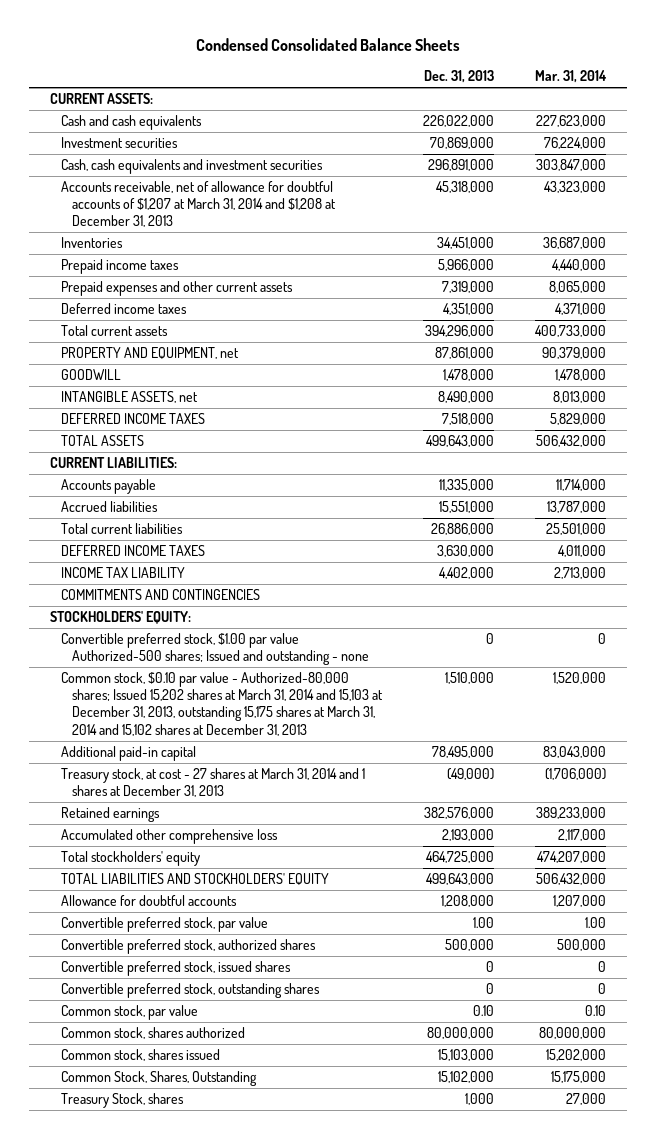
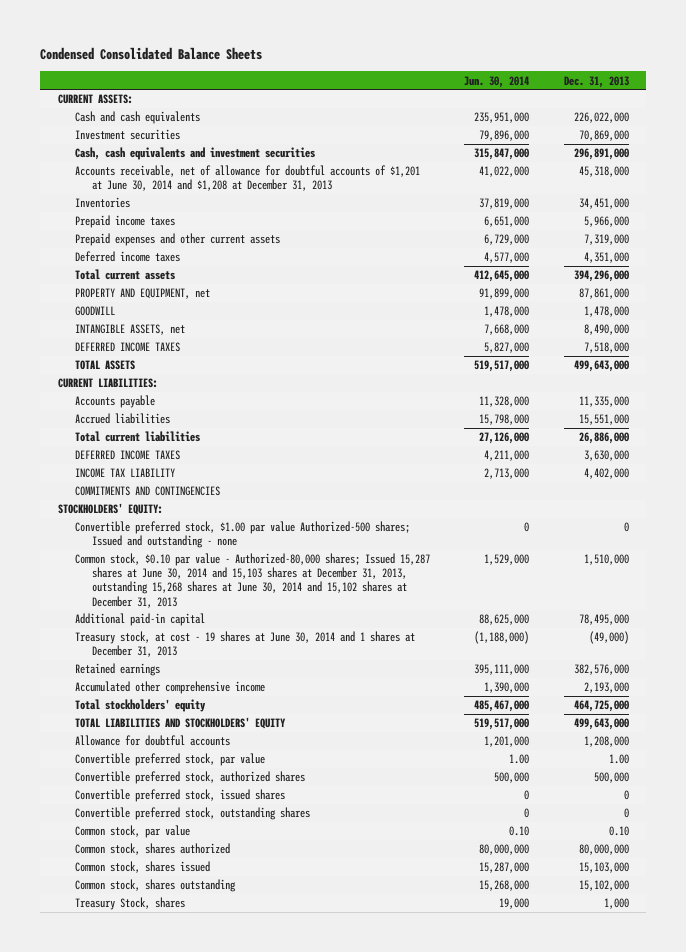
[535,70,608,84] Mar. 31, 2014 -> none
none -> [464,75,530,88] Jun. 30, 2014
[60,181,336,228] Accounts receivable, net of allowance for doubtful accounts of $1,207 at March 31, 2014 and $1,208 at December 31, 2013 -> [74,165,420,192] Accounts receivable, net of allowance for doubtful accounts of $1,201 at June 30, 2014 and $1,208 at December 31, 2013
[60,672,383,736] Common stock, $0.10 par value - Authorized-80,000 shares; Issued 15,202 shares at March 31, 2014 and 15,103 at December 31, 2013, outstanding 15,175 shares at March 31, 2014 and 15,102 shares at December 31, 2013 -> [74,553,430,608] Common stock, $0.10 par value - Authorized-80,000 shares; Issued 15,287 shares at June 30, 2014 and 15,103 shares at December 31, 2013, outstanding 15,268 shares at June 30, 2014 and 15,102 shares at December 31, 2013
[60,768,365,798] Treasury stock, at cost - 27 shares at March 31, 2014 and 1 shares at December 31, 2013 -> [74,631,415,658] Treasury stock, at cost - 19 shares at June 30, 2014 and 1 shares at December 31, 2013
[60,829,278,845] Accumulated other comprehensive loss -> [74,681,265,695] Accumulated other comprehensive income
[60,1071,257,1087] Common Stock, Shares, Outstanding -> [74,879,236,893] Common stock, shares outstanding

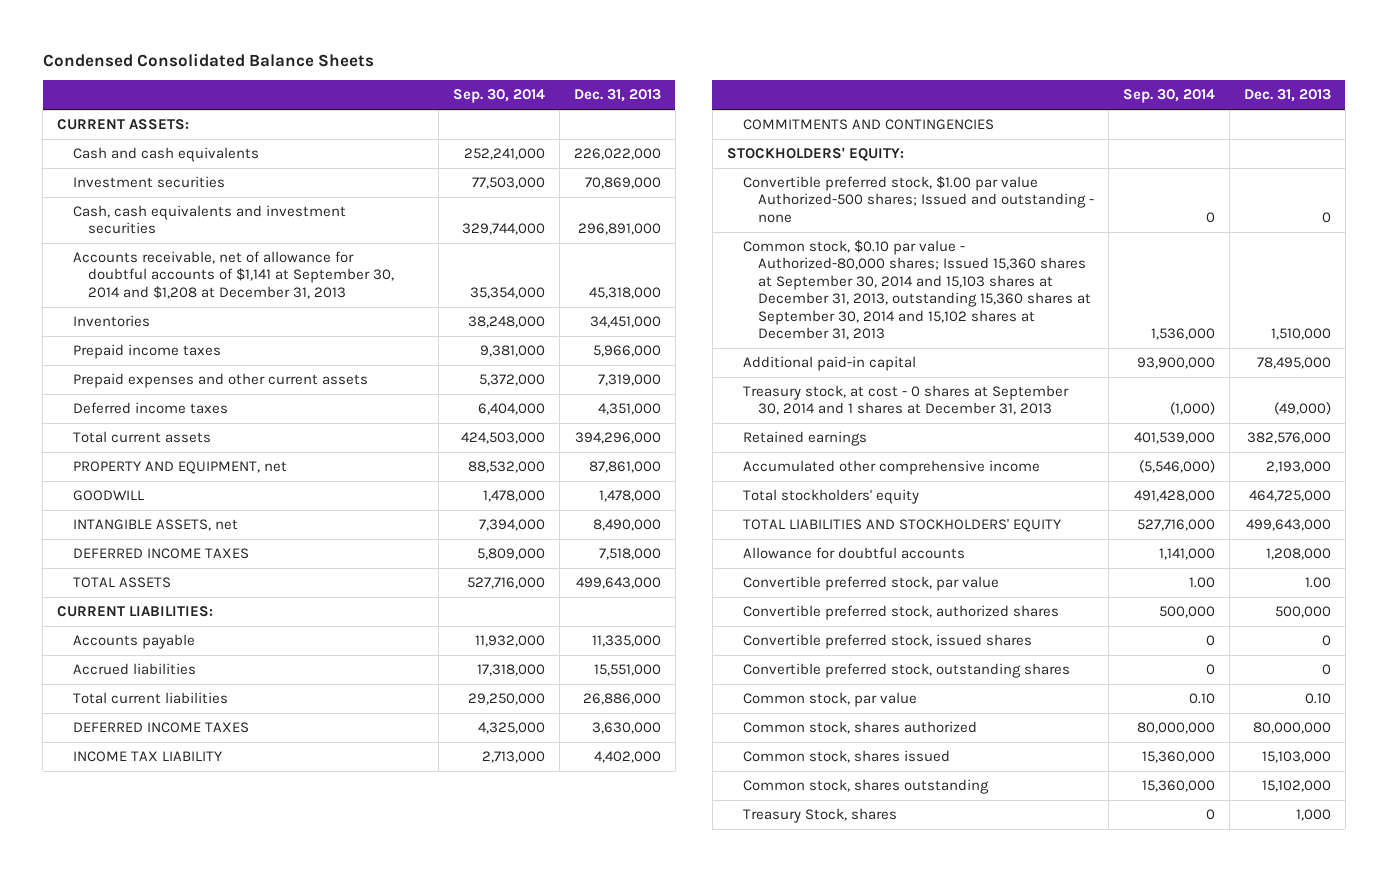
[464,75,530,88] Jun. 30, 2014 -> none
none -> [453,89,546,104] Sep. 30, 2014
[74,165,420,192] Accounts receivable, net of allowance for doubtful accounts of $1,201 at June 30, 2014 and $1,208 at December 31, 2013 -> [72,250,395,299] Accounts receivable, net of allowance for doubtful accounts of $1,141 at September 30, 2014 and $1,208 at December 31, 2013
[74,553,430,608] Common stock, $0.10 par value - Authorized-80,000 shares; Issued 15,287 shares at June 30, 2014 and 15,103 shares at December 31, 2013, outstanding 15,268 shares at June 30, 2014 and 15,102 shares at December 31, 2013 -> [742,239,1092,341] Common stock, $0.10 par value - Authorized-80,000 shares; Issued 15,360 shares at September 30, 2014 and 15,103 shares at December 31, 2013, outstanding 15,360 shares at September 30, 2014 and 15,102 shares at December 31, 2013
[74,631,415,658] Treasury stock, at cost - 19 shares at June 30, 2014 and 1 shares at December 31, 2013 -> [742,384,1069,416] Treasury stock, at cost - 0 shares at September 30, 2014 and 1 shares at December 31, 2013

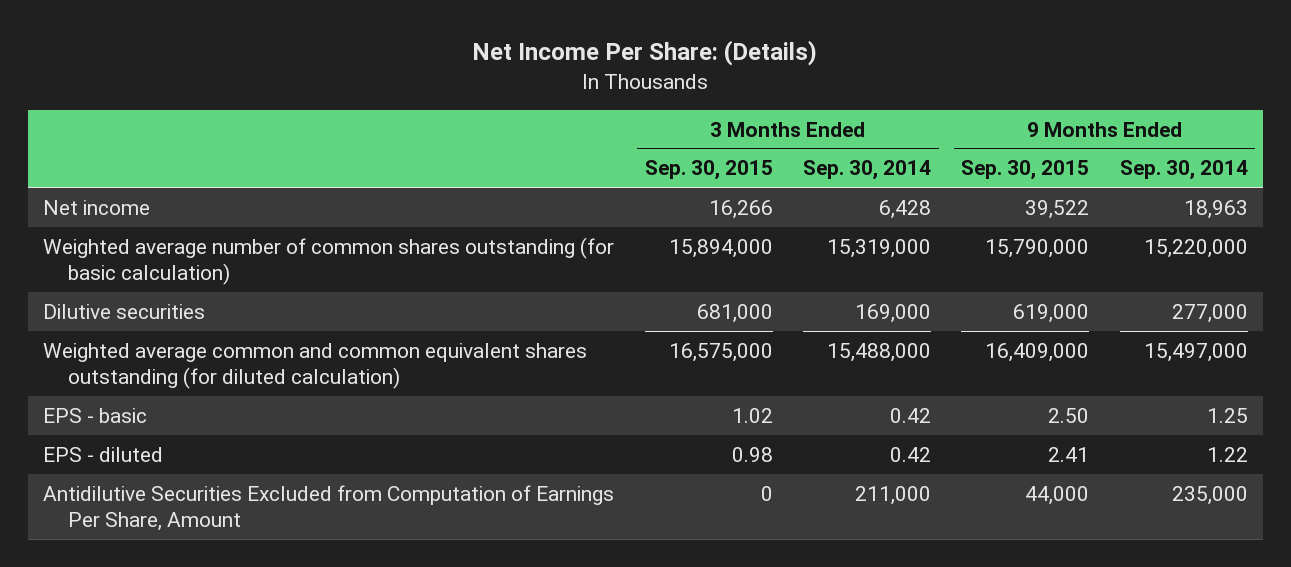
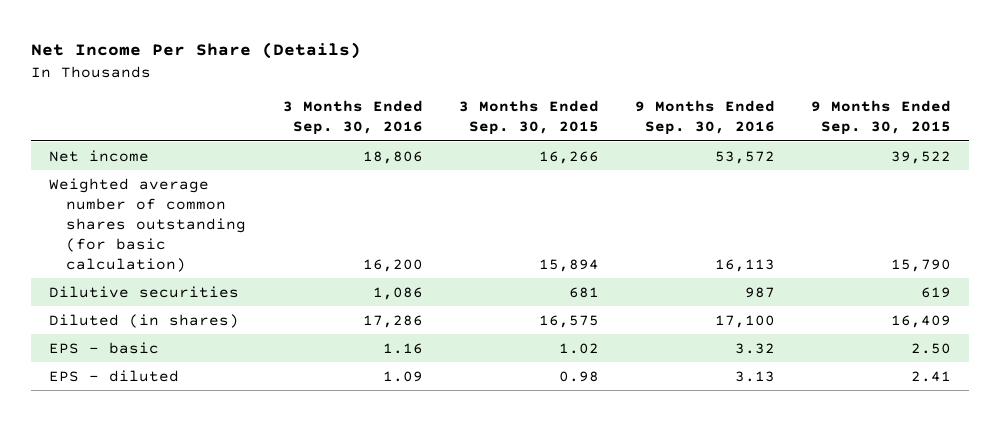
[472,40,818,67] Net Income Per Share: (Details) -> [30,42,361,60] Net Income Per Share (Details)
[802,160,931,181] Sep. 30, 2014 -> none
[1119,160,1248,181] Sep. 30, 2014 -> none
none -> [282,100,423,136] 3 Months Ended Sep. 30, 2016
none -> [634,100,775,136] 9 Months Ended Sep. 30, 2016
[43,342,588,390] Weighted average common and common equivalent shares outstanding (for diluted calculation) -> none
[668,238,773,258] 15,894,000 -> [538,259,599,273] 15,894
[985,238,1090,258] 15,790,000 -> [890,259,951,273] 15,790
[696,303,773,323] 681,000 -> [568,286,599,298] 681
[1013,303,1090,323] 619,000 -> [920,286,951,298] 619
none -> [48,313,239,328] Diluted (in shares)
[43,484,615,532] Antidilutive Securities Excluded from Computation of Earnings Per Share, Amount -> none

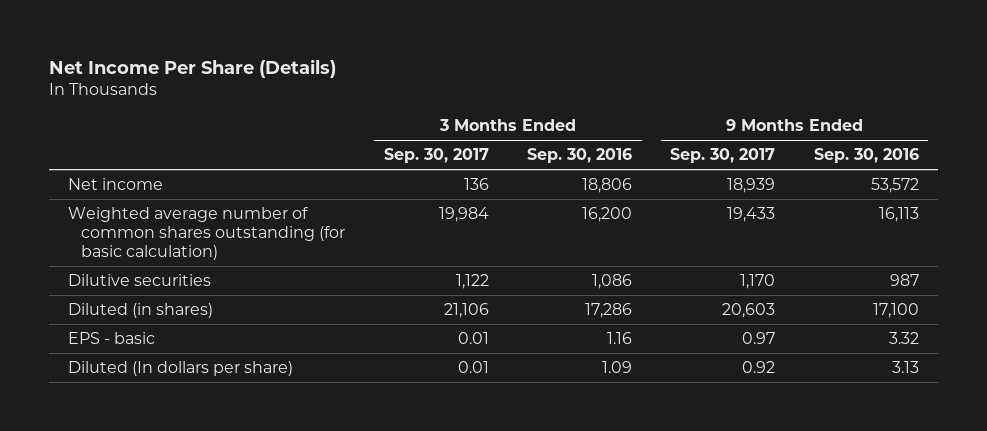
[458,100,599,136] 3 Months Ended Sep. 30, 2015 -> none
[810,100,951,136] 9 Months Ended Sep. 30, 2015 -> none
none -> [383,148,489,164] Sep. 30, 2017
none -> [670,148,776,164] Sep. 30, 2017
[48,369,179,382] EPS - diluted -> [68,361,294,377] Diluted (In dollars per share)

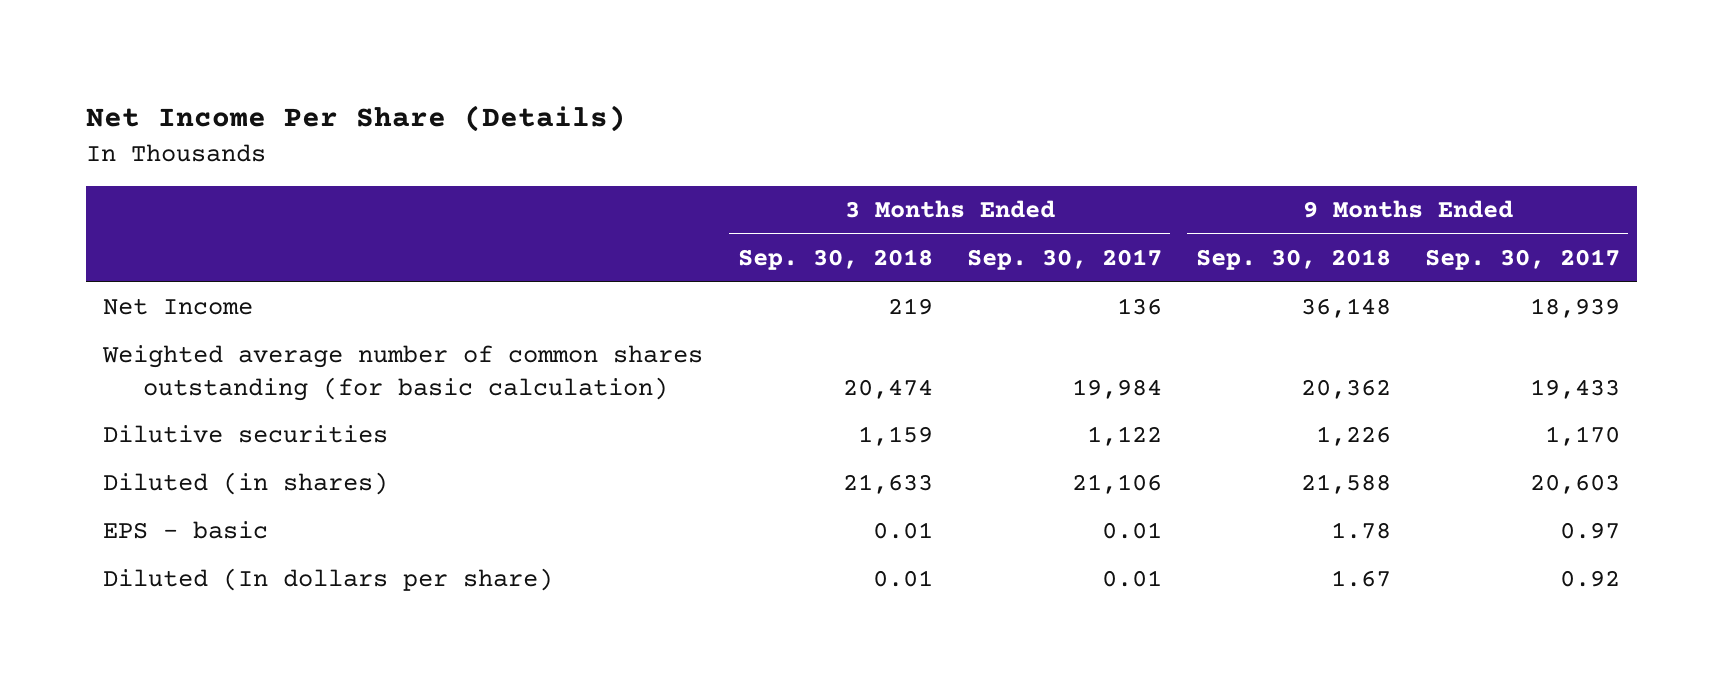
[526,148,632,164] Sep. 30, 2016 -> none
[813,148,919,164] Sep. 30, 2016 -> none
none -> [737,249,933,271] Sep. 30, 2018
none -> [1195,249,1391,271] Sep. 30, 2018
[68,178,164,191] Net income -> [103,298,254,316] Net Income

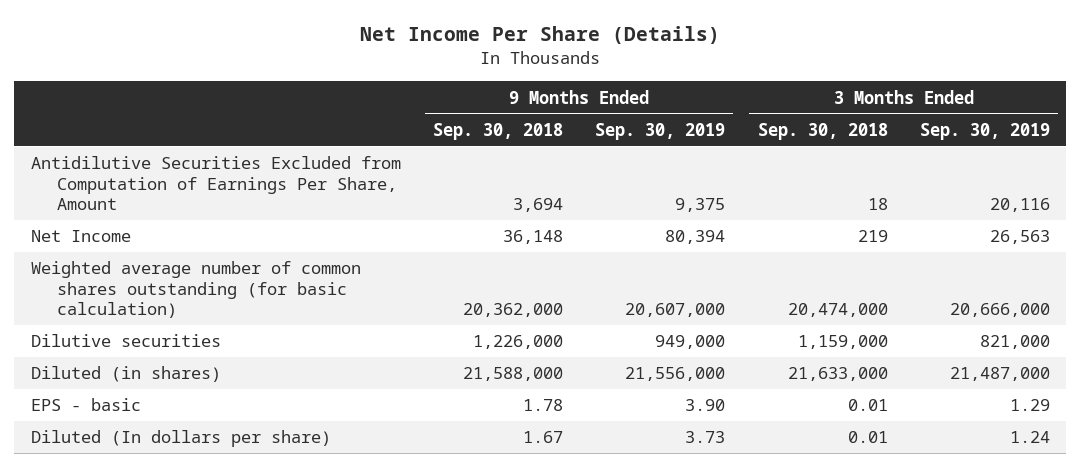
[966,249,1162,271] Sep. 30, 2017 -> none
[1424,249,1620,271] Sep. 30, 2017 -> none
none -> [595,122,726,140] Sep. 30, 2019
none -> [919,122,1050,140] Sep. 30, 2019
none -> [30,156,401,211] Antidilutive Securities Excluded from Computation of Earnings Per Share, Amount
[842,378,933,399] 20,474 -> [787,303,888,318] 20,474,000
[1300,378,1391,399] 20,362 -> [462,303,563,318] 20,362,000
[857,426,933,447] 1,159 -> [797,335,888,350] 1,159,000
[1315,426,1391,447] 1,226 -> [472,335,563,350] 1,226,000
[842,474,933,495] 21,633 -> [787,367,888,382] 21,633,000
[1300,474,1391,495] 21,588 -> [462,367,563,382] 21,588,000

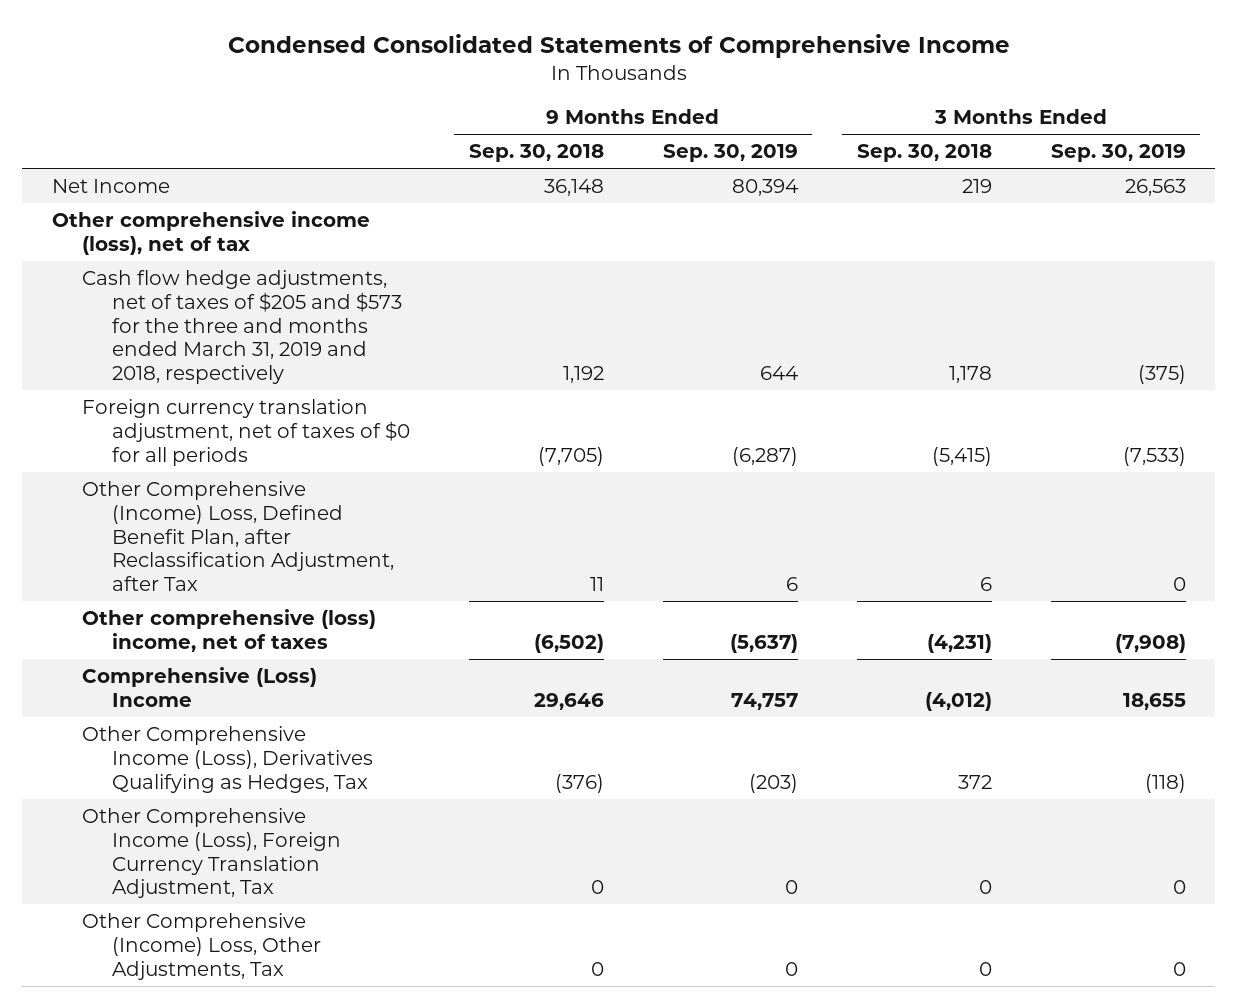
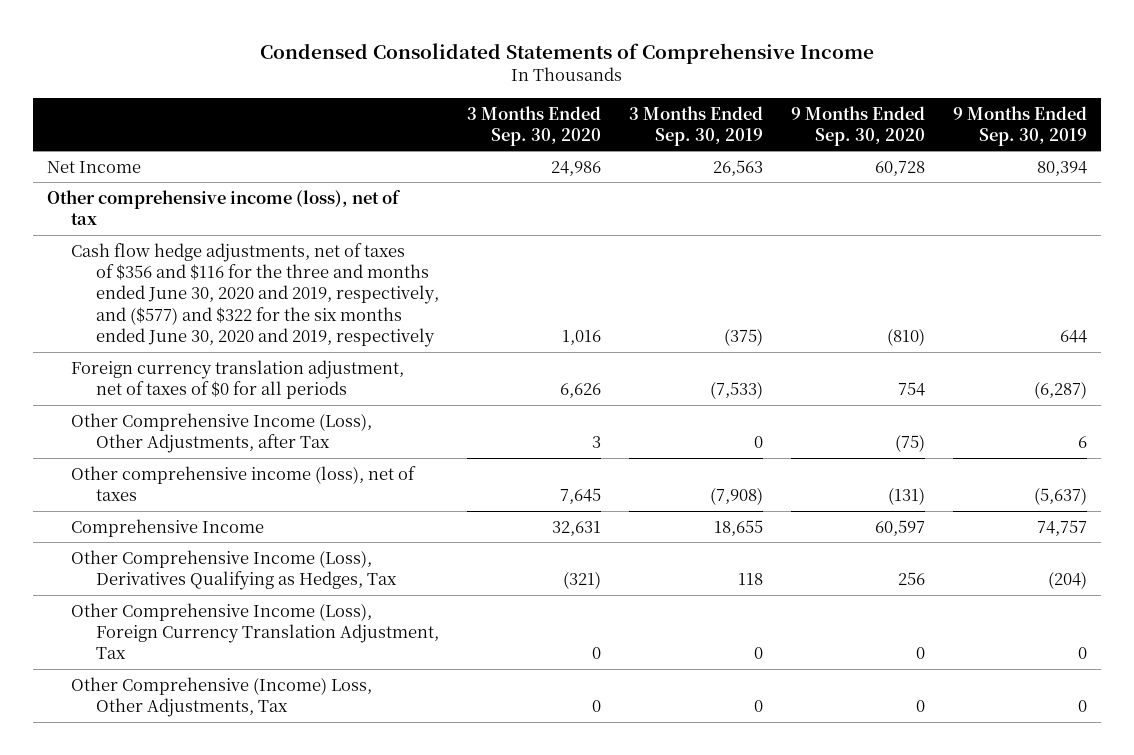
[468,143,604,162] Sep. 30, 2018 -> none
[856,143,992,162] Sep. 30, 2018 -> none
none -> [466,105,601,146] 3 Months Ended Sep. 30, 2020
none -> [791,105,926,146] 9 Months Ended Sep. 30, 2020
[81,269,402,385] Cash flow hedge adjustments, net of taxes of $205 and $573 for the three and months ended March 31, 2019 and 2018, respectively -> [71,242,439,348] Cash flow hedge adjustments, net of taxes of $356 and $116 for the three and months ended June 30, 2020 and 2019, respectively, and ($577) and $322 for the six months ended June 30, 2020 and 2019, respectively
[81,480,394,592] Other Comprehensive (Income) Loss, Defined Benefit Plan, after Reclassification Adjustment, after Tax -> [71,412,373,454] Other Comprehensive Income (Loss), Other Adjustments, after Tax
[81,608,376,652] Other comprehensive (loss) income, net of taxes -> [71,465,417,502] Other comprehensive income (loss), net of taxes
[81,666,317,707] Comprehensive (Loss) Income -> [71,518,265,537] Comprehensive Income
[748,773,798,793] (203) -> [1048,571,1088,590] (204)
[1144,773,1186,793] (118) -> [737,573,763,586] 118

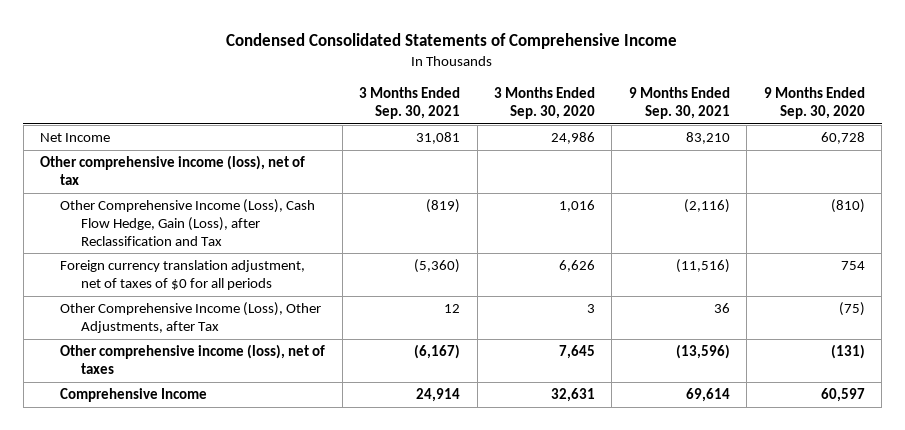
[628,105,763,146] 3 Months Ended Sep. 30, 2019 -> none
[953,105,1088,146] 9 Months Ended Sep. 30, 2019 -> none
none -> [359,87,461,119] 3 Months Ended Sep. 30, 2021
none -> [628,87,730,119] 9 Months Ended Sep. 30, 2021
[71,242,439,348] Cash flow hedge adjustments, net of taxes of $356 and $116 for the three and months ended June 30, 2020 and 2019, respectively, and ($577) and $322 for the six months ended June 30, 2020 and 2019, respectively -> [60,199,316,246] Other Comprehensive Income (Loss), Cash Flow Hedge, Gain (Loss), after Reclassification and Tax
[71,549,397,591] Other Comprehensive Income (Loss), Derivatives Qualifying as Hedges, Tax -> none
[71,602,439,660] Other Comprehensive Income (Loss), Foreign Currency Translation Adjustment, Tax -> none
[71,676,373,718] Other Comprehensive (Income) Loss, Other Adjustments, Tax -> none

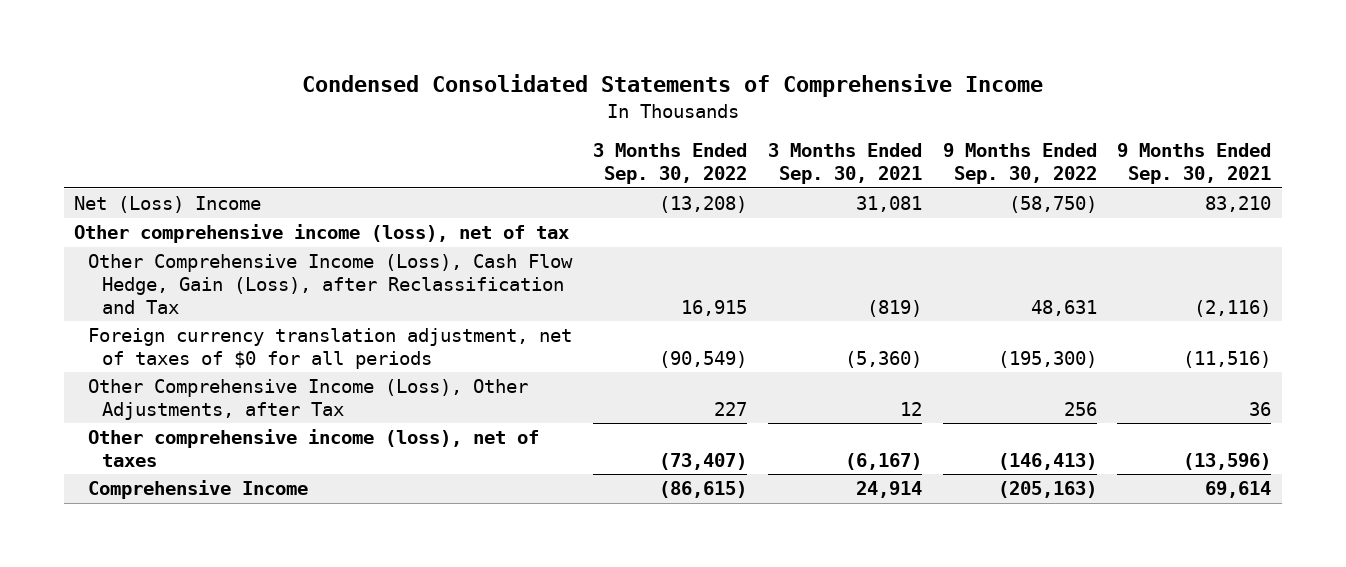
[494,87,596,119] 3 Months Ended Sep. 30, 2020 -> none
[763,87,865,119] 9 Months Ended Sep. 30, 2020 -> none
none -> [592,143,747,185] 3 Months Ended Sep. 30, 2022
none -> [942,143,1097,185] 9 Months Ended Sep. 30, 2022
[40,133,111,143] Net Income -> [74,196,262,214] Net (Loss) Income

